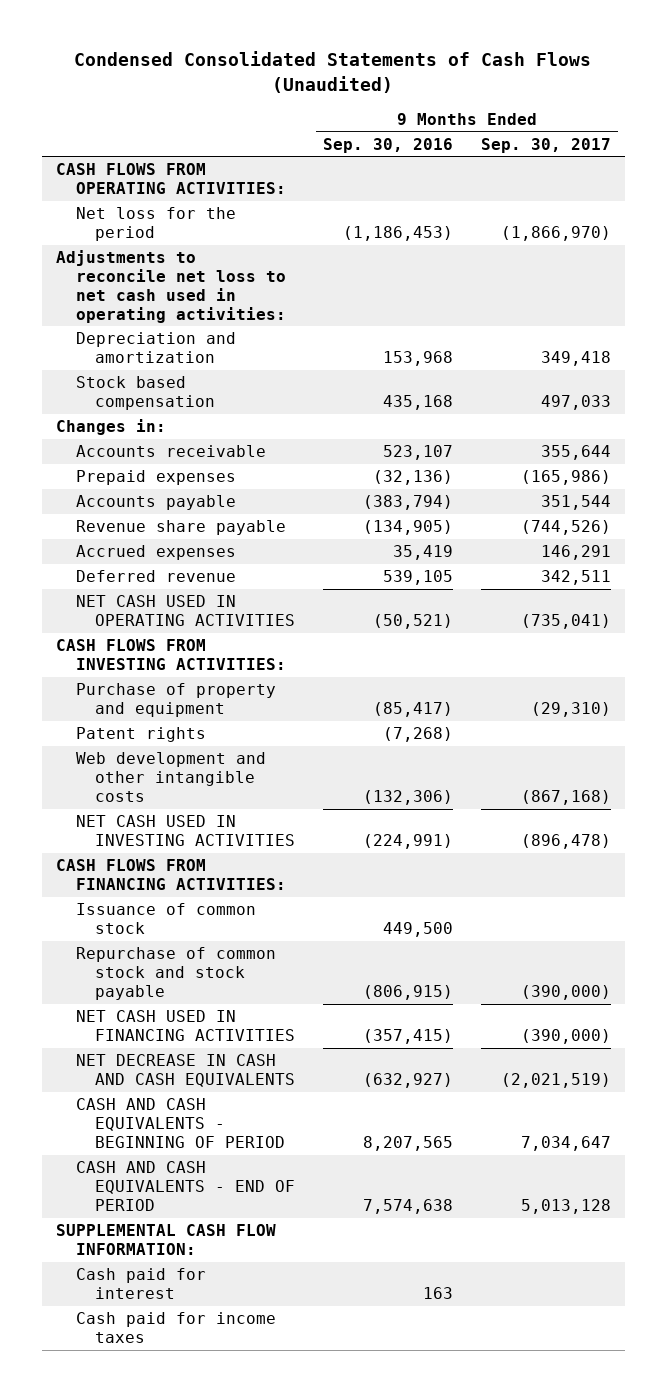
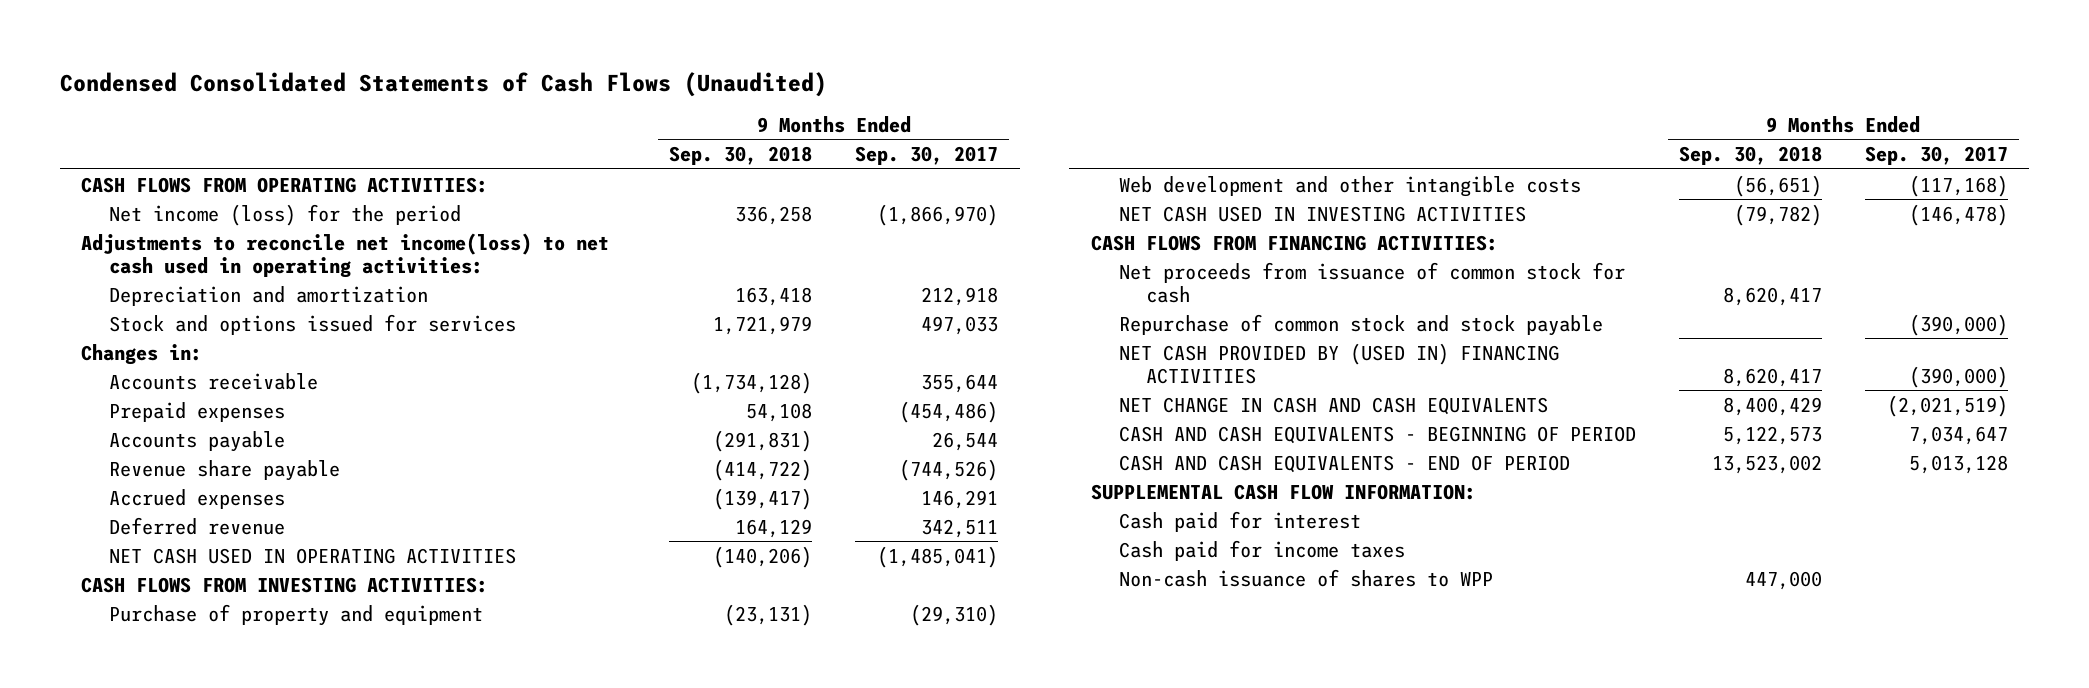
[323,137,454,153] Sep. 30, 2016 -> none
none -> [669,146,813,166] Sep. 30, 2018
[75,207,236,242] Net loss for the period -> [109,203,462,226] Net income (loss) for the period
[55,250,286,323] Adjustments to reconcile net loss to net cash used in operating activities: -> [81,232,610,278] Adjustments to reconcile net income(loss) to net cash used in operating activities:
[540,351,611,367] 349,418 -> [921,286,999,306] 212,918
[75,376,216,411] Stock based compensation -> [109,313,517,335] Stock and options issued for services
[520,470,611,486] (165,986) -> [899,400,999,423] (454,486)
[540,495,611,511] 351,544 -> [932,431,999,451] 26,544
[520,614,611,630] (735,041) -> [877,545,999,568] (1,485,041)
[75,727,206,743] Patent rights -> none
[520,789,611,805] (867,168) -> [1908,174,2008,197] (117,168)
[520,834,611,850] (896,478) -> [1908,203,2008,226] (146,478)
[75,903,256,935] Issuance of common stock -> [1118,261,1625,303] Net proceeds from issuance of common stock for cash
[75,1010,296,1042] NET CASH USED IN FINANCING ACTIVITIES -> [1118,342,1559,384] NET CASH PROVIDED BY (USED IN) FINANCING ACTIVITIES
[75,1054,296,1088] NET DECREASE IN CASH AND CASH EQUIVALENTS -> [1118,396,1548,415] NET CHANGE IN CASH AND CASH EQUIVALENTS
none -> [1118,568,1493,587] Non-cash issuance of shares to WPP

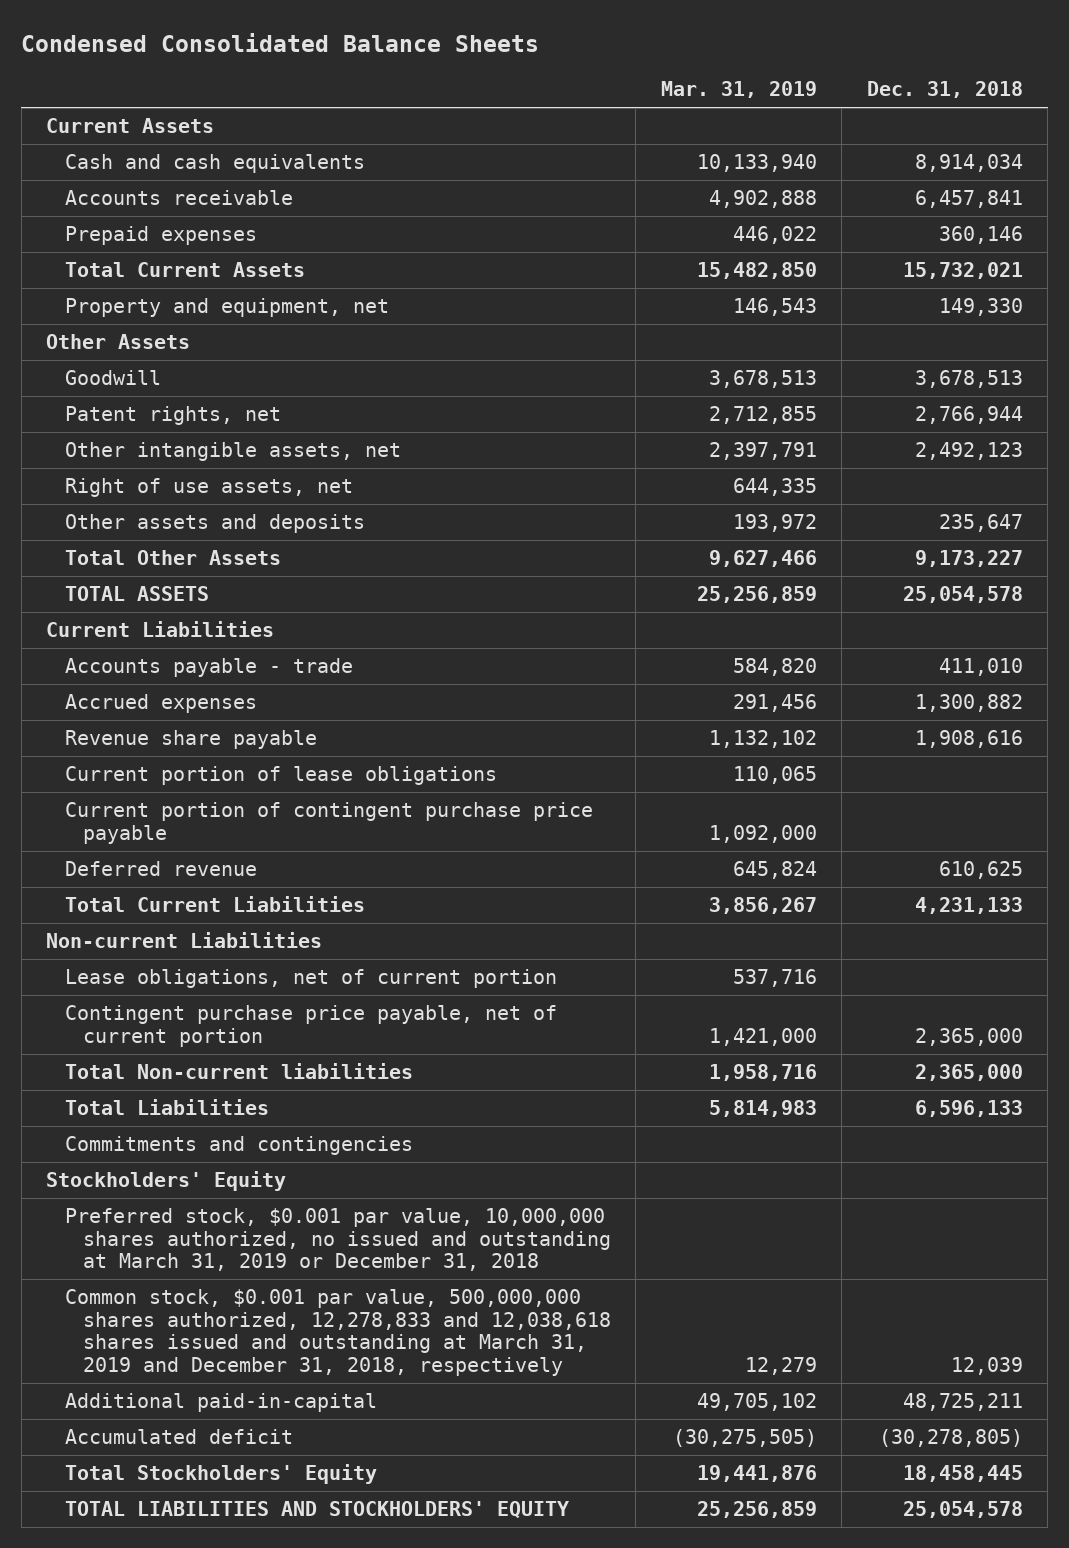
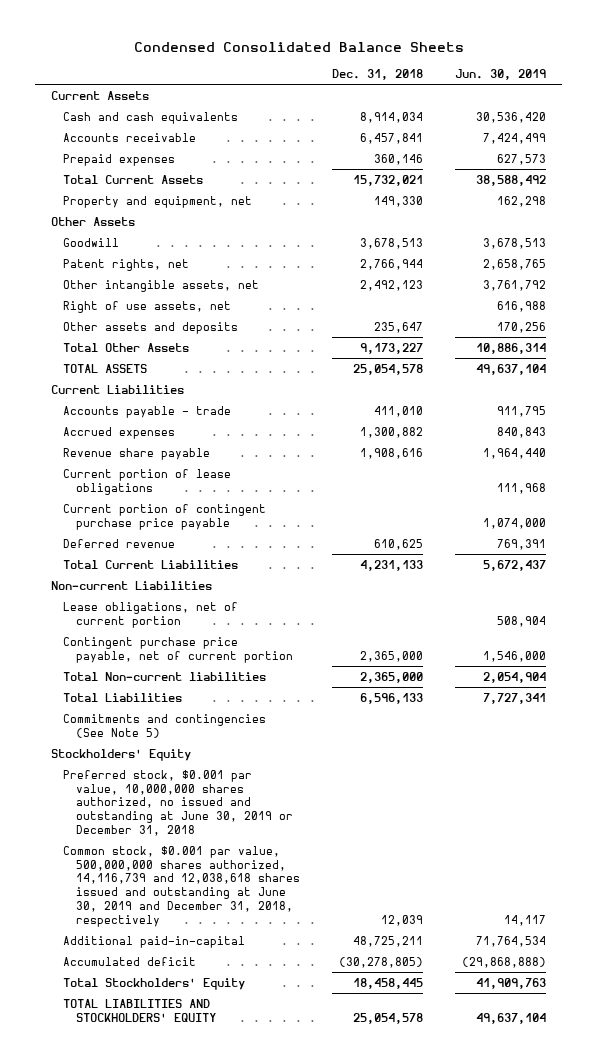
[660,81,817,99] Mar. 31, 2019 -> none
none -> [455,68,547,80] Jun. 30, 2019
[64,1136,413,1156] Commitments and contingencies -> [63,713,267,738] Commitments and contingencies (See Note 5)
[64,1208,611,1272] Preferred stock, $0.001 par value, 10,000,000 shares authorized, no issued and outstanding at March 31, 2019 or December 31, 2018 -> [63,769,293,837] Preferred stock, $0.001 par value, 10,000,000 shares authorized, no issued and outstanding at June 30, 2019 or December 31, 2018
[64,1289,611,1376] Common stock, $0.001 par value, 500,000,000 shares authorized, 12,278,833 and 12,038,618 shares issued and outstanding at March 31, 2019 and December 31, 2018, respectively -> [63,845,300,928] Common stock, $0.001 par value, 500,000,000 shares authorized, 14,116,739 and 12,038,618 shares issued and outstanding at June 30, 2019 and December 31, 2018, respectively

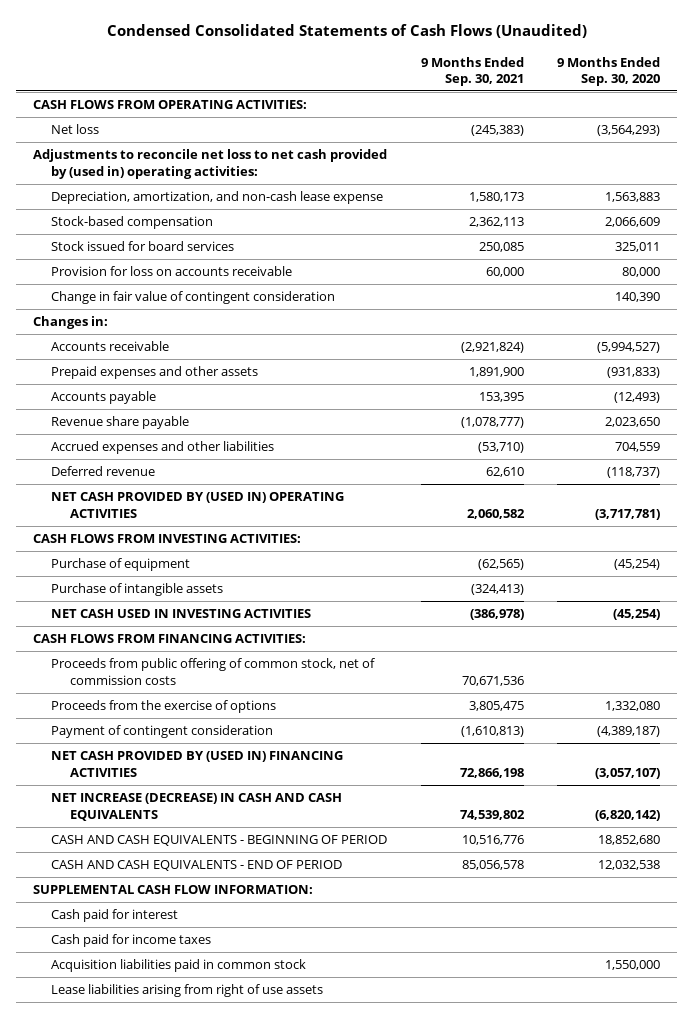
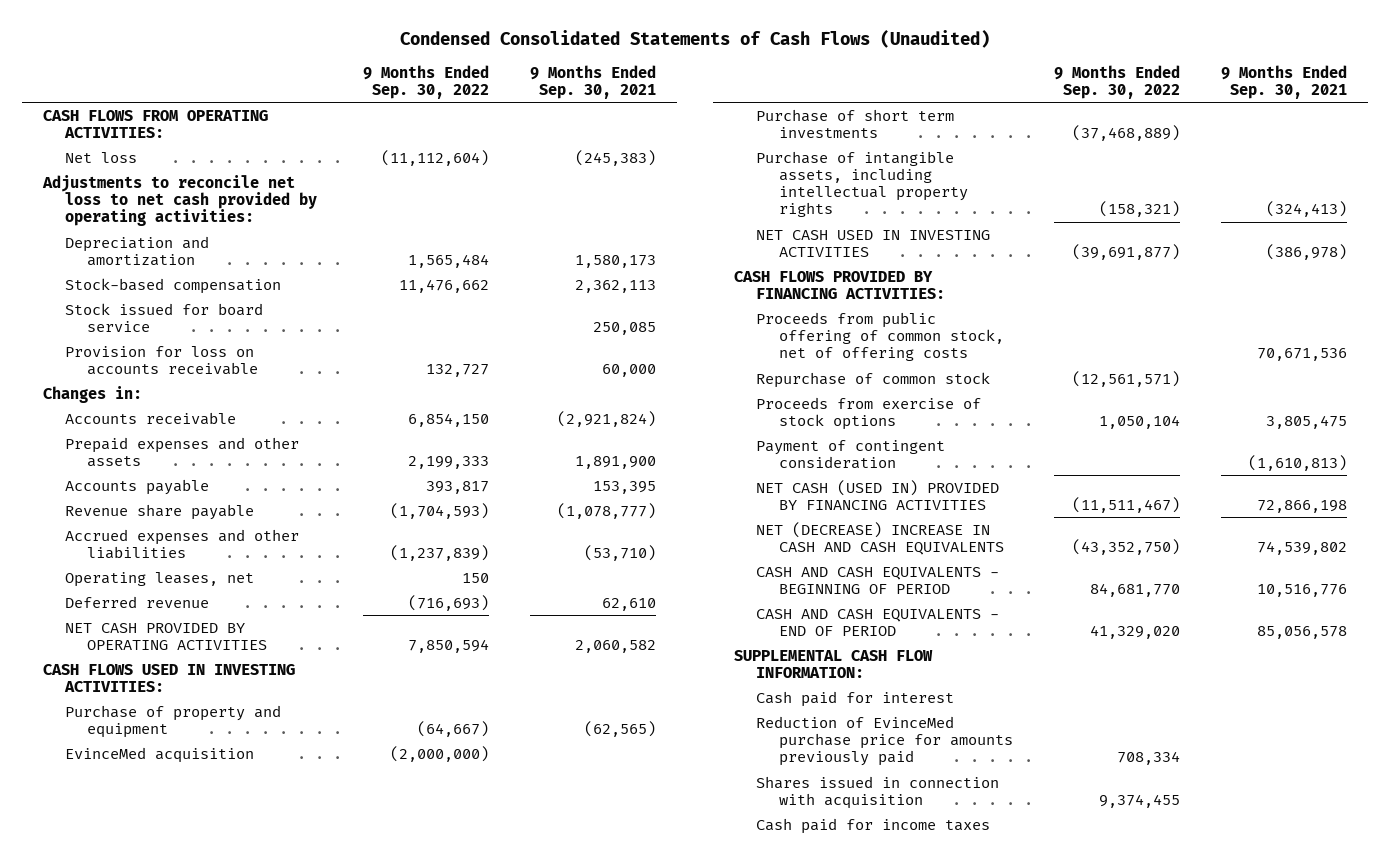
[557,56,661,87] 9 Months Ended Sep. 30, 2020 -> none
none -> [362,64,489,99] 9 Months Ended Sep. 30, 2022
[32,149,387,179] Adjustments to reconcile net loss to net cash provided by (used in) operating activities: -> [41,174,317,227] Adjustments to reconcile net loss to net cash provided by operating activities:
[51,191,384,205] Depreciation, amortization, and non-cash lease expense -> [64,235,209,267] Depreciation and amortization
[51,241,235,252] Stock issued for board services -> [64,302,263,333] Stock issued for board service
[51,291,336,305] Change in fair value of contingent consideration -> none
none -> [64,571,254,587] Operating leases, net
[51,492,345,518] NET CASH PROVIDED BY (USED IN) OPERATING ACTIVITIES -> [64,622,268,651] NET CASH PROVIDED BY OPERATING ACTIVITIES
[32,534,301,544] CASH FLOWS FROM INVESTING ACTIVITIES: -> [42,663,295,693] CASH FLOWS USED IN INVESTING ACTIVITIES:
[51,558,191,572] Purchase of equipment -> [64,704,281,739] Purchase of property and equipment
none -> [64,746,254,763] EvinceMed acquisition
none -> [756,108,955,139] Purchase of short term investments
[51,583,224,597] Purchase of intangible assets -> [756,150,968,218] Purchase of intangible assets, including intellectual property rights
[32,634,306,644] CASH FLOWS FROM FINANCING ACTIVITIES: -> [734,270,946,300] CASH FLOWS PROVIDED BY FINANCING ACTIVITIES:
[51,658,376,685] Proceeds from public offering of common stock, net of commission costs -> [756,311,1004,362] Proceeds from public offering of common stock, net of offering costs
none -> [756,371,991,388] Repurchase of common stock
[51,700,277,714] Proceeds from the exercise of options -> [756,396,982,431] Proceeds from exercise of stock options
[51,751,344,777] NET CASH PROVIDED BY (USED IN) FINANCING ACTIVITIES -> [756,479,1000,511] NET CASH (USED IN) PROVIDED BY FINANCING ACTIVITIES
[51,793,343,821] NET INCREASE (DECREASE) IN CASH AND CASH EQUIVALENTS -> [756,521,1004,556] NET (DECREASE) INCREASE IN CASH AND CASH EQUIVALENTS
none -> [756,715,1013,767] Reduction of EvinceMed purchase price for amounts previously paid
none -> [756,775,1000,810] Shares issued in connection with acquisition
[51,959,307,973] Acquisition liabilities paid in common stock -> none
[51,984,324,998] Lease liabilities arising from right of use assets -> none

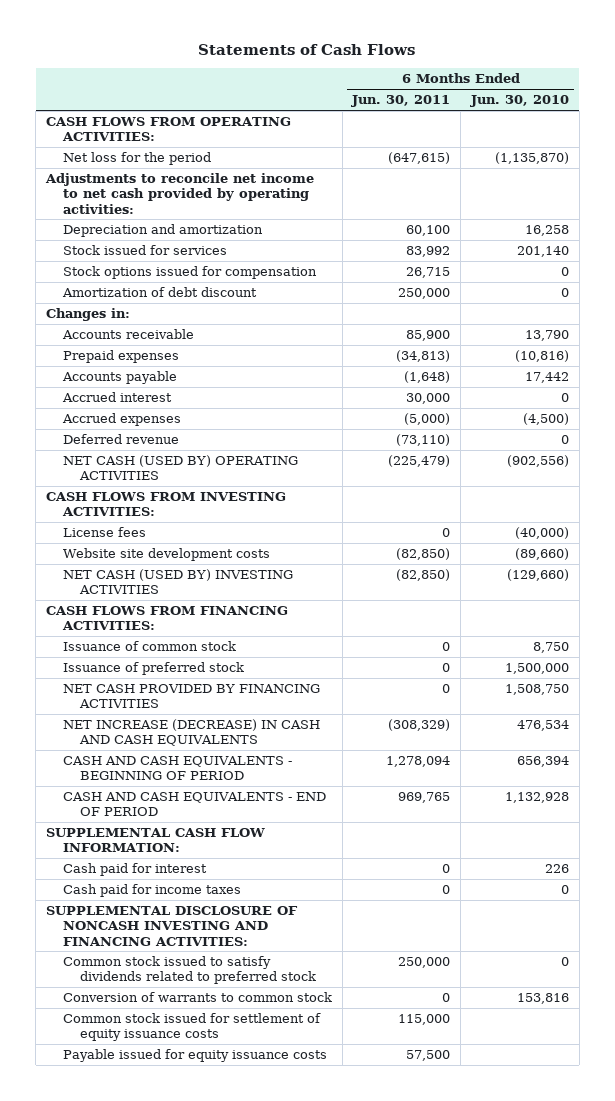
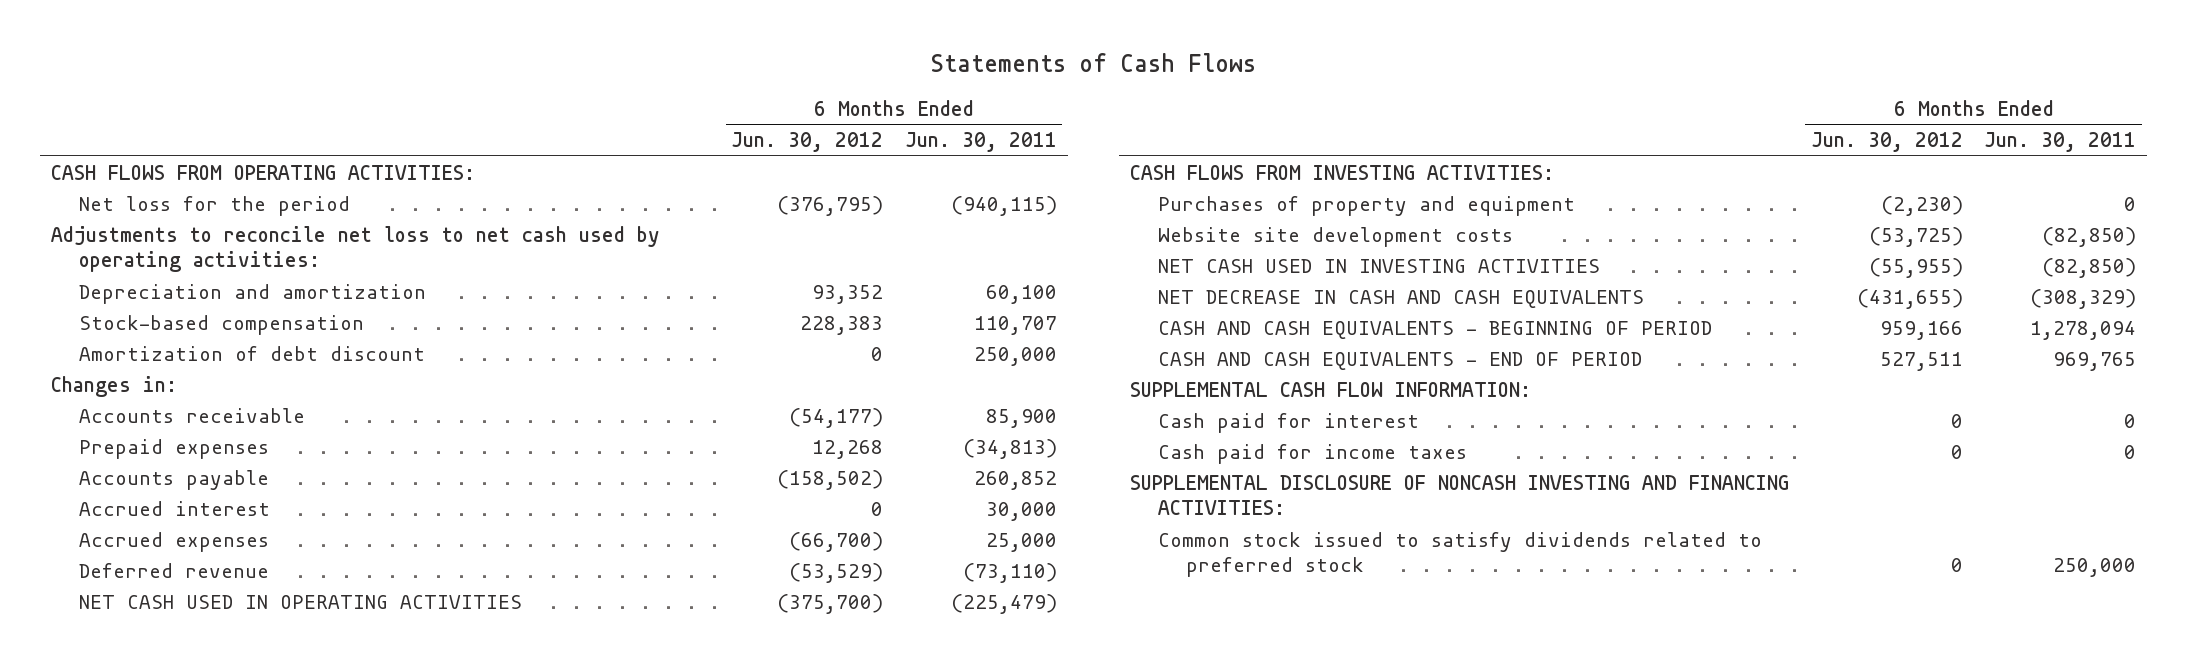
[469,95,569,108] Jun. 30, 2010 -> none
none -> [731,132,884,153] Jun. 30, 2012
[388,152,451,165] (647,615) -> [950,195,1057,216] (940,115)
[44,173,314,214] Adjustments to reconcile net income to net cash provided by operating activities: -> [50,225,660,273] Adjustments to reconcile net loss to net cash used by operating activities:
[62,245,227,256] Stock issued for services -> none
[62,266,317,280] Stock options issued for compensation -> none
none -> [78,314,364,335] Stock-based compensation
[404,371,451,384] (1,648) -> [973,470,1057,490] 260,852
[404,413,451,426] (5,000) -> [985,532,1057,552] 25,000
[62,455,298,481] NET CASH (USED BY) OPERATING ACTIVITIES -> [78,594,522,609] NET CASH USED IN OPERATING ACTIVITIES
[62,527,146,538] License fees -> none
none -> [1158,195,1576,216] Purchases of property and equipment
[45,606,288,631] CASH FLOWS FROM FINANCING ACTIVITIES: -> none
[62,641,236,652] Issuance of common stock -> none
[62,662,244,676] Issuance of preferred stock -> none
[62,684,320,709] NET CASH PROVIDED BY FINANCING ACTIVITIES -> none
[62,569,293,595] NET CASH (USED BY) INVESTING ACTIVITIES -> [1158,258,1601,273] NET CASH USED IN INVESTING ACTIVITIES
[62,719,320,747] NET INCREASE (DECREASE) IN CASH AND CASH EQUIVALENTS -> [1158,289,1645,308] NET DECREASE IN CASH AND CASH EQUIVALENTS
[62,992,332,1003] Conversion of warrants to common stock -> none
[62,1013,321,1042] Common stock issued for settlement of equity issuance costs -> none
[62,1049,327,1063] Payable issued for equity issuance costs -> none

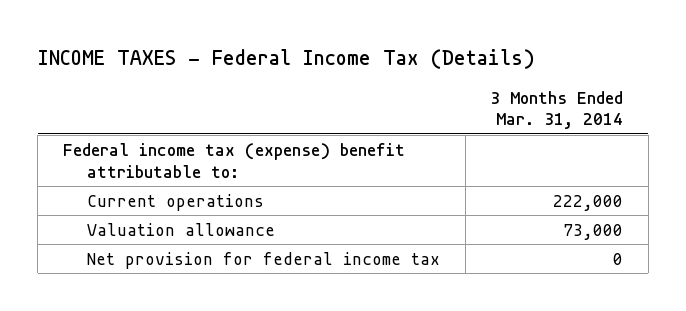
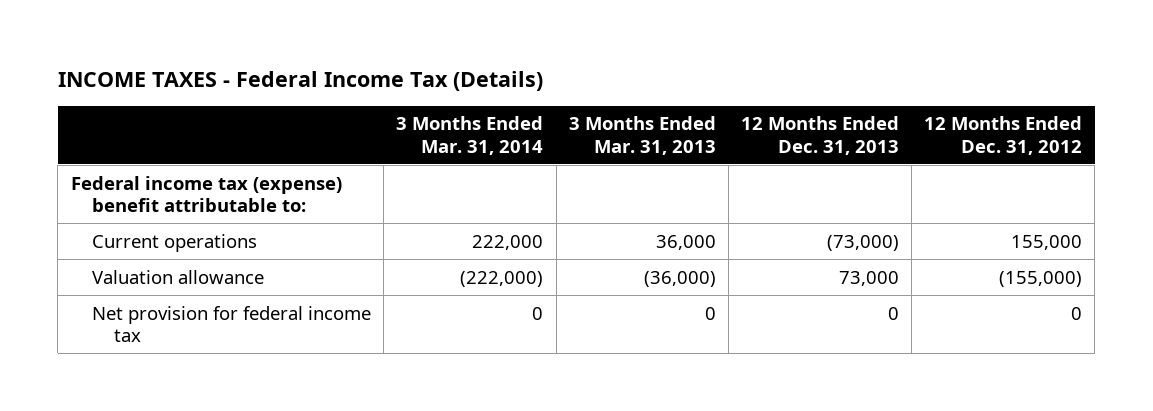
none -> [568,116,716,155] 3 Months Ended Mar. 31, 2013
none -> [740,116,899,155] 12 Months Ended Dec. 31, 2013
none -> [924,116,1083,155] 12 Months Ended Dec. 31, 2012
[563,223,624,240] 73,000 -> [460,270,544,287] (222,000)

